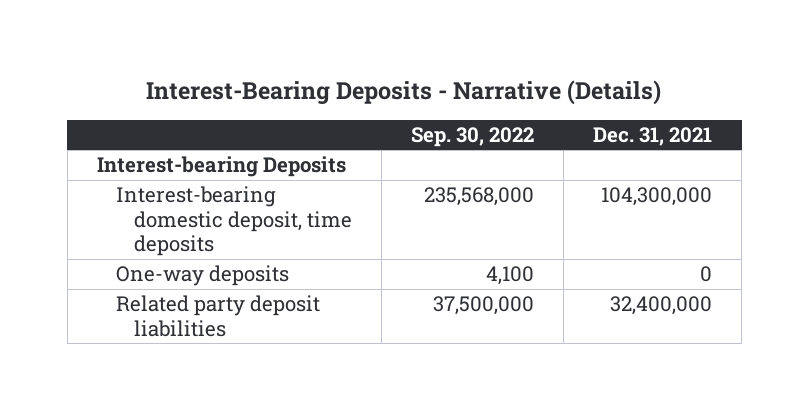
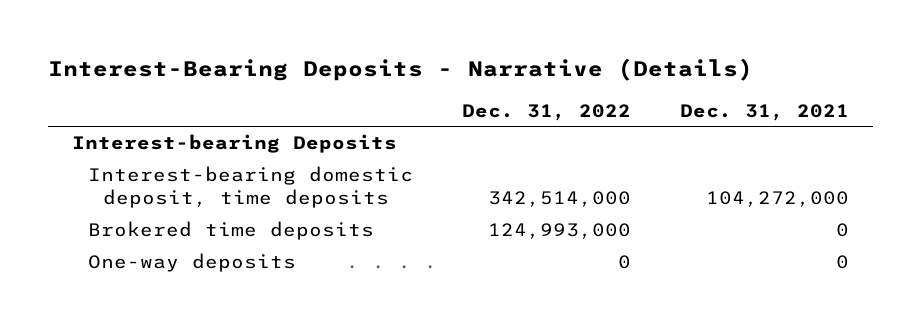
[411,127,535,148] Sep. 30, 2022 -> none
none -> [461,103,631,121] Dec. 31, 2022
[601,187,713,207] 104,300,000 -> [705,191,849,208] 104,272,000
none -> [87,221,374,241] Brokered time deposits
[115,295,320,337] Related party deposit liabilities -> none

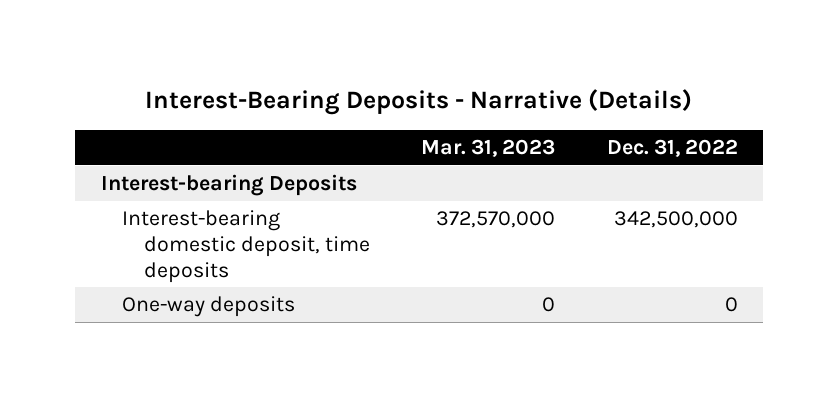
[679,103,849,121] Dec. 31, 2021 -> none
none -> [421,139,556,158] Mar. 31, 2023
[87,221,374,241] Brokered time deposits -> none
[487,191,631,208] 342,514,000 -> [613,211,738,229] 342,500,000

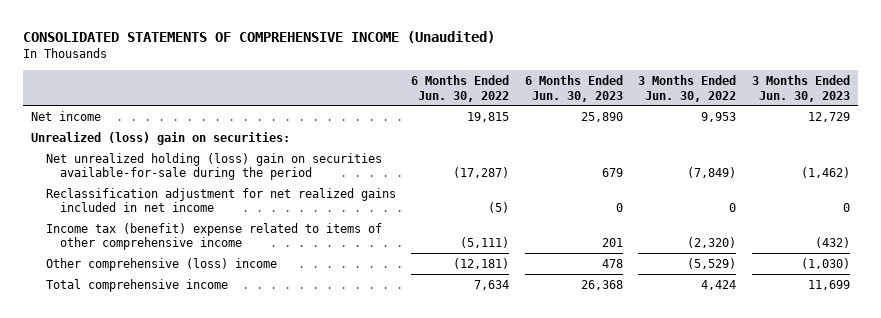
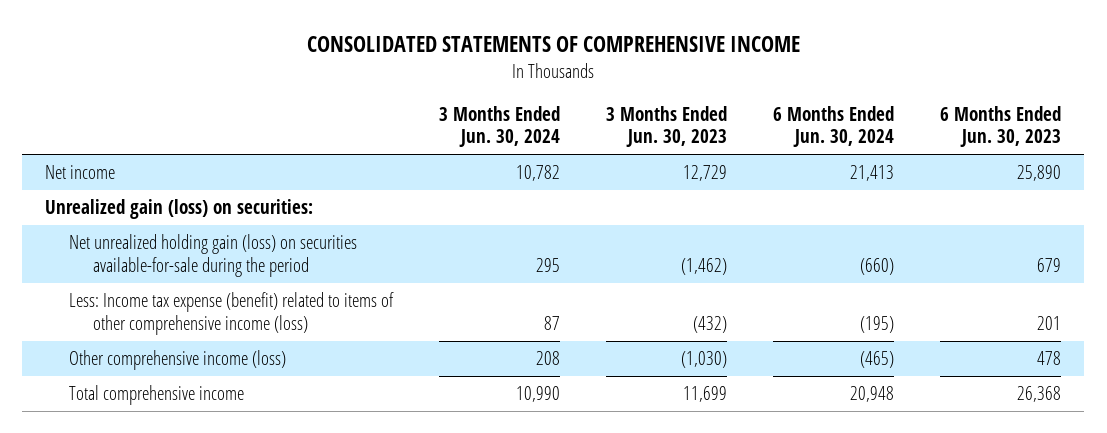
[23,30,496,43] CONSOLIDATED STATEMENTS OF COMPREHENSIVE INCOME (Unaudited) -> [307,35,801,52] CONSOLIDATED STATEMENTS OF COMPREHENSIVE INCOME
[411,74,510,102] 6 Months Ended Jun. 30, 2022 -> none
[638,74,737,102] 3 Months Ended Jun. 30, 2022 -> none
none -> [439,106,561,148] 3 Months Ended Jun. 30, 2024
none -> [773,106,895,148] 6 Months Ended Jun. 30, 2024
[45,187,396,213] Reclassification adjustment for net realized gains included in net income -> none
[31,131,291,145] Unrealized (loss) gain on securities: -> [45,199,314,220] Unrealized gain (loss) on securities:
[45,152,382,181] Net unrealized holding (loss) gain on securities available-for-sale during the period -> [69,234,358,277] Net unrealized holding gain (loss) on securities available-for-sale during the period
[45,222,382,251] Income tax (benefit) expense related to items of other comprehensive income -> [69,292,395,335] Less: Income tax expense (benefit) related to items of other comprehensive income (loss)
[45,257,277,271] Other comprehensive (loss) income -> [69,350,287,371] Other comprehensive income (loss)

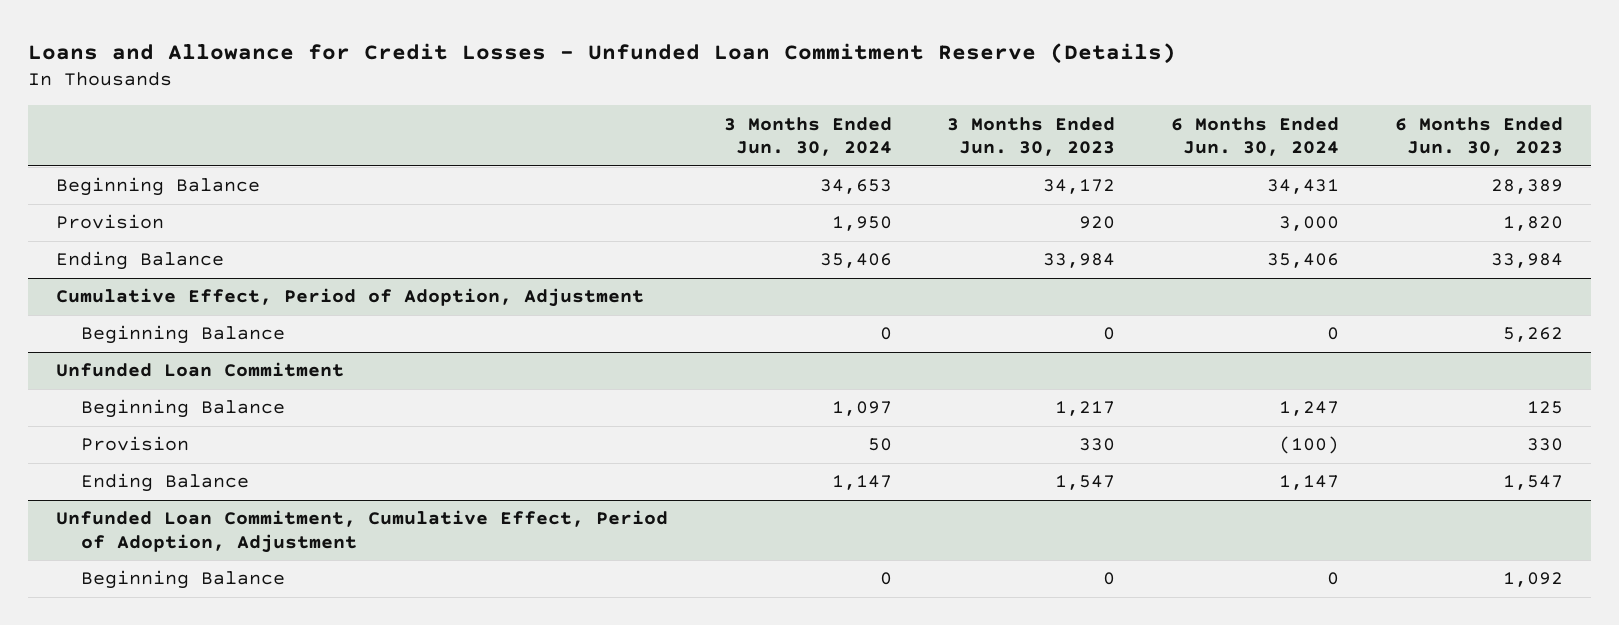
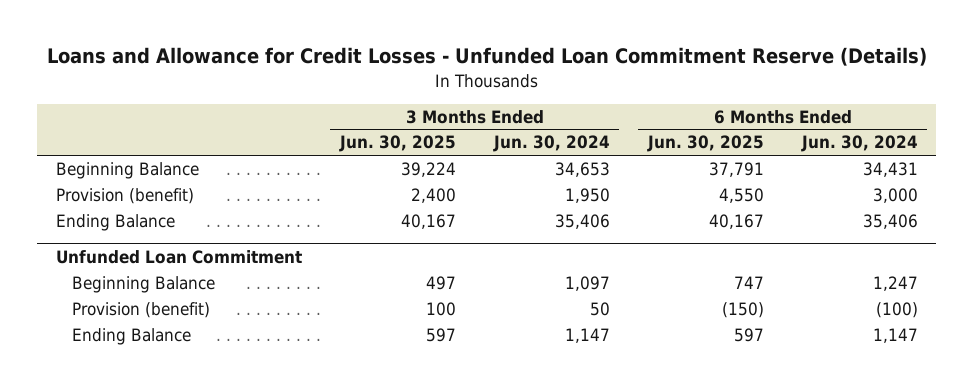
[947,116,1116,156] 3 Months Ended Jun. 30, 2023 -> none
[1395,116,1564,156] 6 Months Ended Jun. 30, 2023 -> none
none -> [338,135,456,153] Jun. 30, 2025
none -> [646,135,764,153] Jun. 30, 2025
[55,214,164,230] Provision -> [55,188,194,205] Provision (benefit)
[55,288,644,308] Cumulative Effect, Period of Adoption, Adjustment -> none
[80,325,285,345] Beginning Balance -> none
[80,436,189,452] Provision -> [71,302,210,319] Provision (benefit)
[55,510,668,553] Unfunded Loan Commitment, Cumulative Effect, Period of Adoption, Adjustment -> none
[80,570,285,590] Beginning Balance -> none

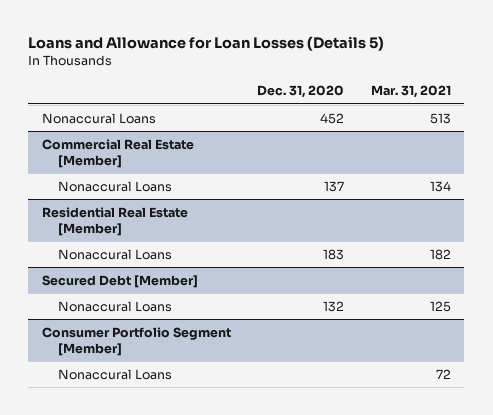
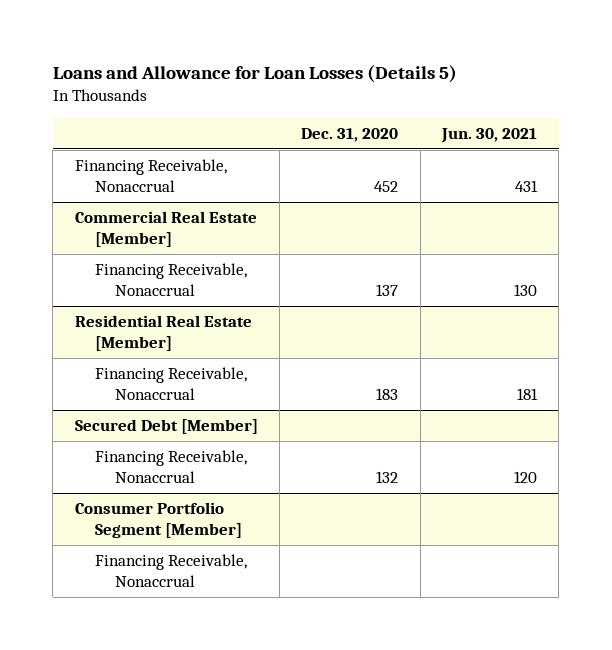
[371,85,452,99] Mar. 31, 2021 -> none
none -> [441,127,538,143] Jun. 30, 2021
[41,112,156,124] Nonaccural Loans -> [74,159,227,193] Financing Receivable, Nonaccrual
[58,180,173,192] Nonaccural Loans -> [94,263,247,297] Financing Receivable, Nonaccrual
[58,248,173,260] Nonaccural Loans -> [94,367,247,401] Financing Receivable, Nonaccrual
[58,300,173,312] Nonaccural Loans -> [94,450,247,484] Financing Receivable, Nonaccrual
[58,368,173,380] Nonaccural Loans -> [94,554,247,588] Financing Receivable, Nonaccrual

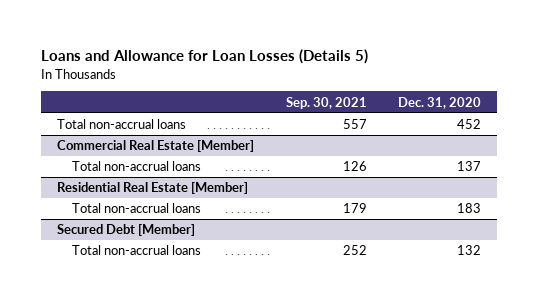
[441,127,538,143] Jun. 30, 2021 -> none
none -> [285,96,367,109] Sep. 30, 2021
[74,159,227,193] Financing Receivable, Nonaccrual -> [57,119,187,130] Total non-accrual loans
[94,263,247,297] Financing Receivable, Nonaccrual -> [71,161,201,172] Total non-accrual loans
[94,367,247,401] Financing Receivable, Nonaccrual -> [71,203,201,214] Total non-accrual loans
[74,502,242,539] Consumer Portfolio Segment [Member] -> none
[94,554,247,588] Financing Receivable, Nonaccrual -> none
[94,450,247,484] Financing Receivable, Nonaccrual -> [71,245,201,256] Total non-accrual loans

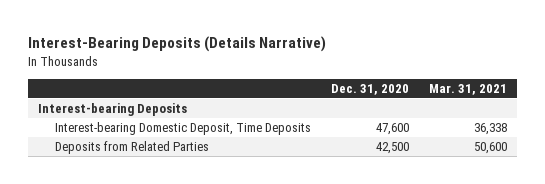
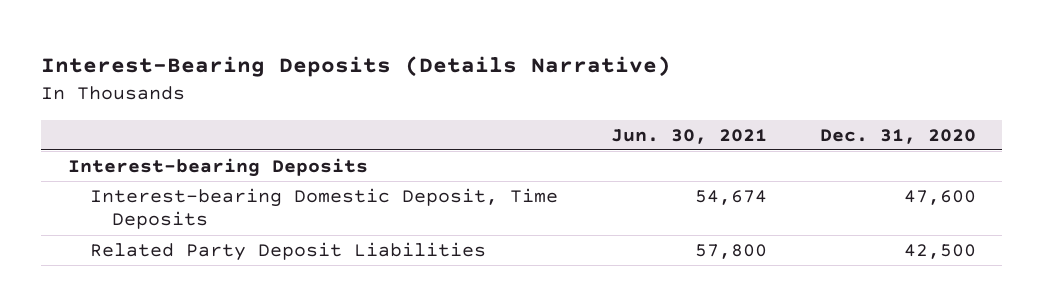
[428,83,507,95] Mar. 31, 2021 -> none
none -> [610,128,767,144] Jun. 30, 2021
[55,141,210,155] Deposits from Related Parties -> [89,242,486,262] Related Party Deposit Liabilities

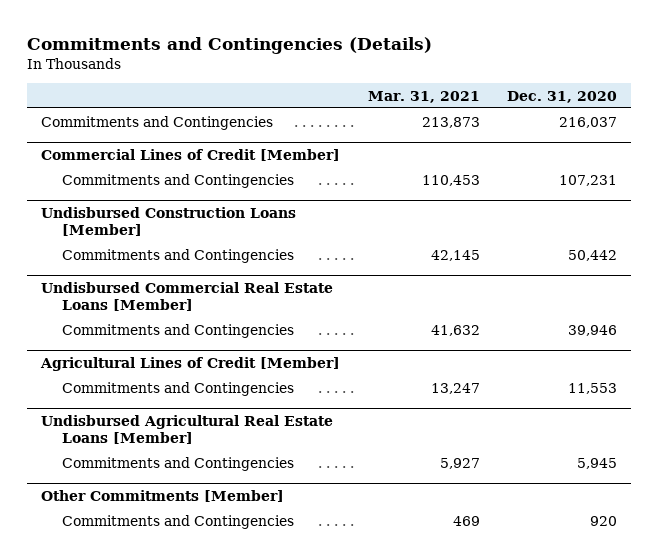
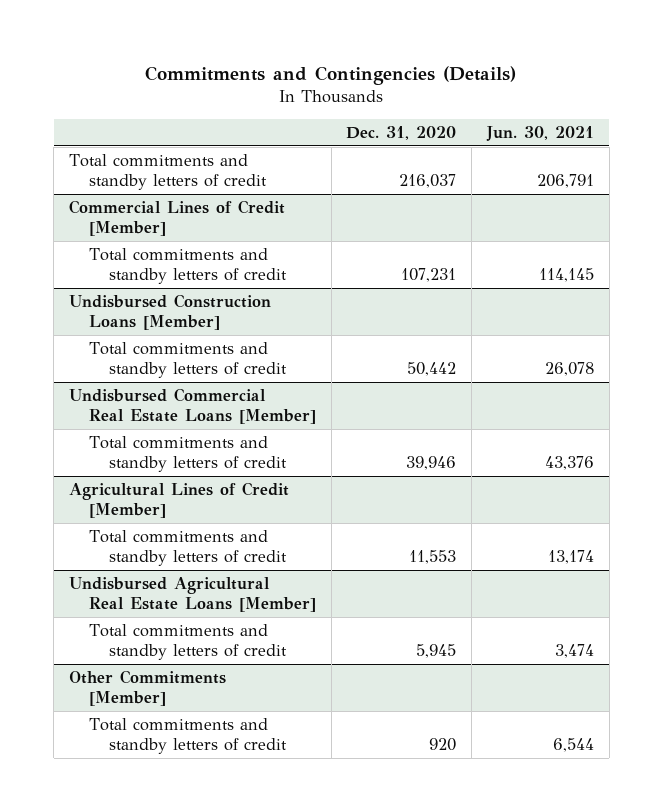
[367,90,480,103] Mar. 31, 2021 -> none
none -> [485,126,594,142] Jun. 30, 2021
[41,115,274,130] Commitments and Contingencies -> [68,154,268,191] Total commitments and standby letters of credit
[62,173,295,188] Commitments and Contingencies -> [89,248,288,285] Total commitments and standby letters of credit
[62,248,295,263] Commitments and Contingencies -> [89,342,288,379] Total commitments and standby letters of credit
[62,323,295,338] Commitments and Contingencies -> [89,436,288,473] Total commitments and standby letters of credit
[62,381,295,396] Commitments and Contingencies -> [89,530,288,567] Total commitments and standby letters of credit
[62,456,295,471] Commitments and Contingencies -> [89,624,288,661] Total commitments and standby letters of credit
[62,514,295,529] Commitments and Contingencies -> [89,718,288,755] Total commitments and standby letters of credit

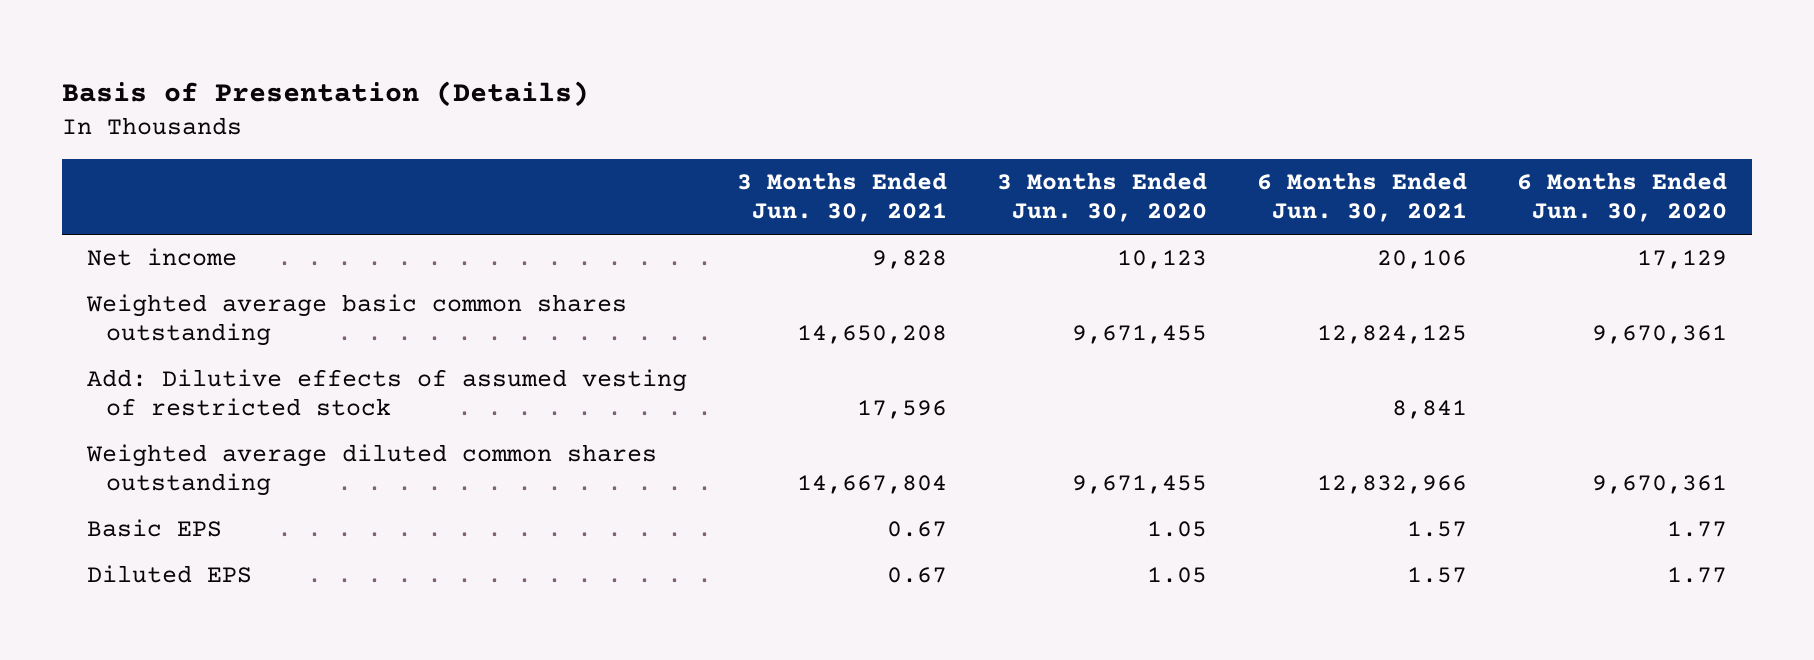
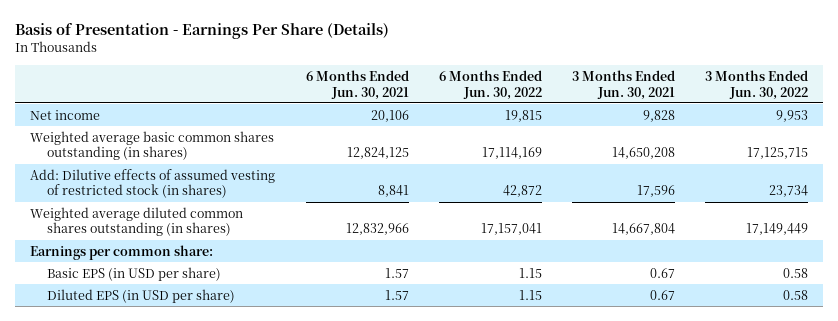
[62,80,590,107] Basis of Presentation (Details) -> [15,23,390,40] Basis of Presentation - Earnings Per Share (Details)
[997,172,1208,223] 3 Months Ended Jun. 30, 2020 -> none
[1517,172,1728,223] 6 Months Ended Jun. 30, 2020 -> none
none -> [438,69,542,100] 6 Months Ended Jun. 30, 2022
none -> [705,69,809,100] 3 Months Ended Jun. 30, 2022
[86,294,628,347] Weighted average basic common shares outstanding -> [30,130,275,161] Weighted average basic common shares outstanding (in shares)
[87,369,688,417] Add: Dilutive effects of assumed vesting of restricted stock -> [30,168,276,199] Add: Dilutive effects of assumed vesting of restricted stock (in shares)
[86,444,658,497] Weighted average diluted common shares outstanding -> [30,206,244,237] Weighted average diluted common shares outstanding (in shares)
none -> [30,244,214,260] Earnings per common share:
[87,519,223,538] Basic EPS -> [47,266,222,281] Basic EPS (in USD per share)
[87,565,253,584] Diluted EPS -> [47,288,236,303] Diluted EPS (in USD per share)

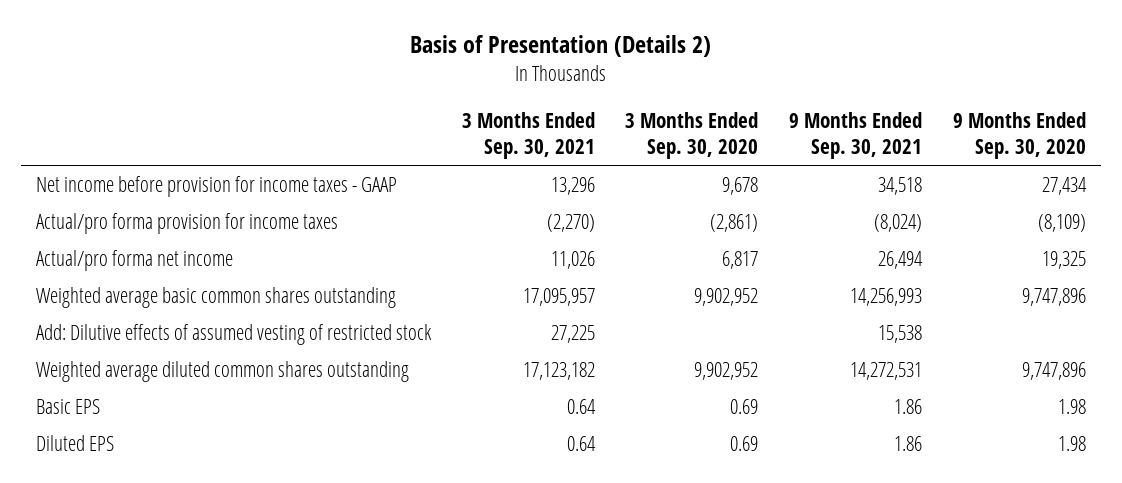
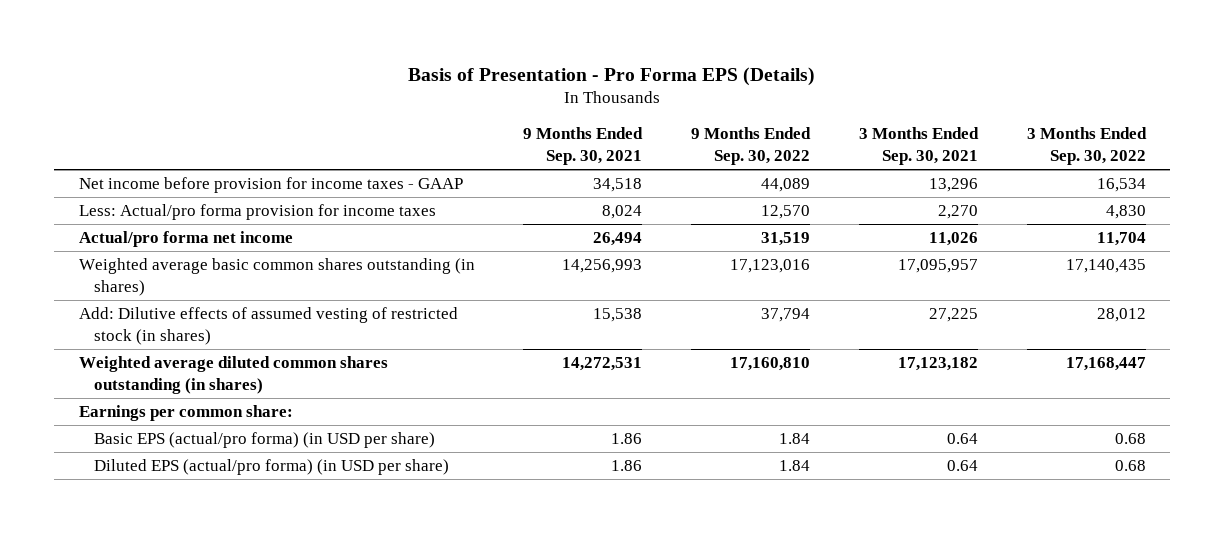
[409,34,711,57] Basis of Presentation (Details 2) -> [408,66,816,86] Basis of Presentation - Pro Forma EPS (Details)
[625,111,759,160] 3 Months Ended Sep. 30, 2020 -> none
[952,111,1086,160] 9 Months Ended Sep. 30, 2020 -> none
none -> [691,127,812,166] 9 Months Ended Sep. 30, 2022
none -> [1026,127,1147,166] 3 Months Ended Sep. 30, 2022
[35,212,338,234] Actual/pro forma provision for income taxes -> [78,204,436,221] Less: Actual/pro forma provision for income taxes
[546,213,595,232] (2,270) -> [937,205,978,220] 2,270
[874,213,923,232] (8,024) -> [602,205,643,220] 8,024
[35,286,396,308] Weighted average basic common shares outstanding -> [78,258,475,296] Weighted average basic common shares outstanding (in shares)
[35,323,432,345] Add: Dilutive effects of assumed vesting of restricted stock -> [78,307,458,345] Add: Dilutive effects of assumed vesting of restricted stock (in shares)
[35,360,409,382] Weighted average diluted common shares outstanding -> [78,356,388,394] Weighted average diluted common shares outstanding (in shares)
none -> [78,405,293,422] Earnings per common share:
[35,398,100,414] Basic EPS -> [93,432,435,449] Basic EPS (actual/pro forma) (in USD per share)
[35,434,114,451] Diluted EPS -> [93,459,449,476] Diluted EPS (actual/pro forma) (in USD per share)

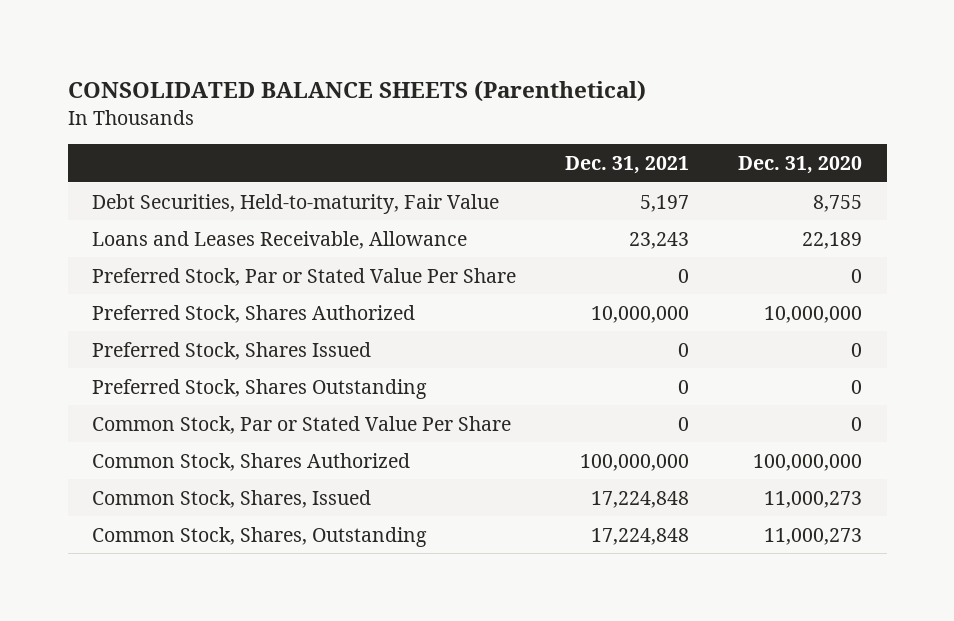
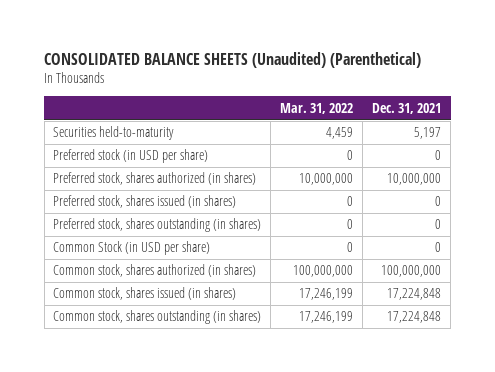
[67,80,646,103] CONSOLIDATED BALANCE SHEETS (Parenthetical) -> [44,51,422,68] CONSOLIDATED BALANCE SHEETS (Unaudited) (Parenthetical)
[738,155,863,174] Dec. 31, 2020 -> none
none -> [280,102,354,114] Mar. 31, 2022
[92,230,468,249] Loans and Leases Receivable, Allowance -> none
[92,193,500,214] Debt Securities, Held-to-maturity, Fair Value -> [53,126,175,141] Securities held-to-maturity
[92,267,517,286] Preferred Stock, Par or Stated Value Per Share -> [53,149,209,164] Preferred stock (in USD per share)
[92,304,416,323] Preferred Stock, Shares Authorized -> [53,172,257,186] Preferred stock, shares authorized (in shares)
[92,341,372,360] Preferred Stock, Shares Issued -> [53,195,237,209] Preferred stock, shares issued (in shares)
[92,378,428,399] Preferred Stock, Shares Outstanding -> [53,218,262,233] Preferred stock, shares outstanding (in shares)
[92,415,512,434] Common Stock, Par or Stated Value Per Share -> [53,241,211,256] Common Stock (in USD per share)
[92,452,411,471] Common Stock, Shares Authorized -> [53,264,257,278] Common stock, shares authorized (in shares)
[92,489,372,508] Common Stock, Shares, Issued -> [53,287,237,301] Common stock, shares issued (in shares)
[92,526,428,547] Common Stock, Shares, Outstanding -> [53,310,262,325] Common stock, shares outstanding (in shares)

